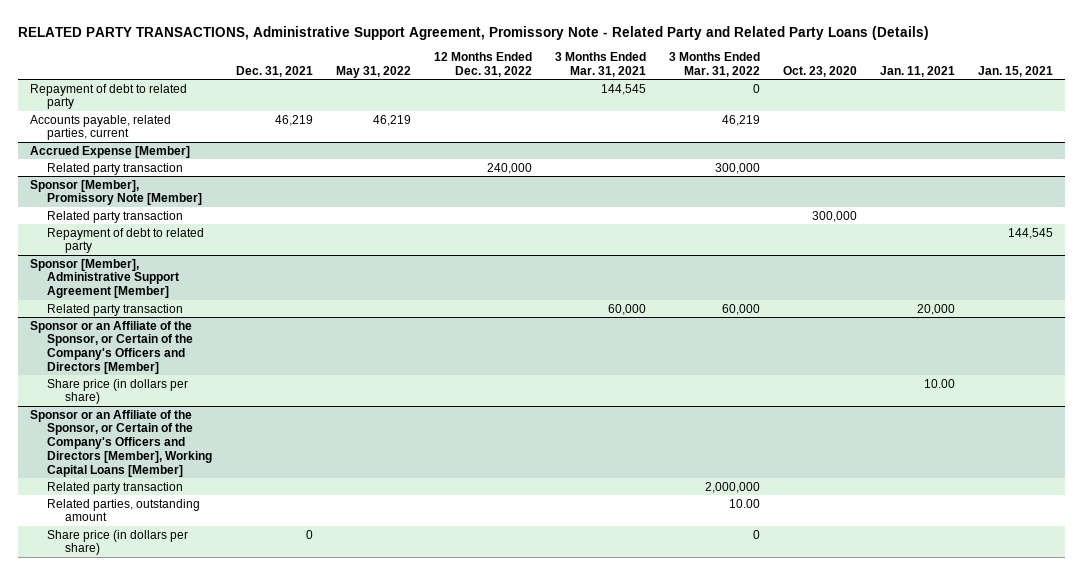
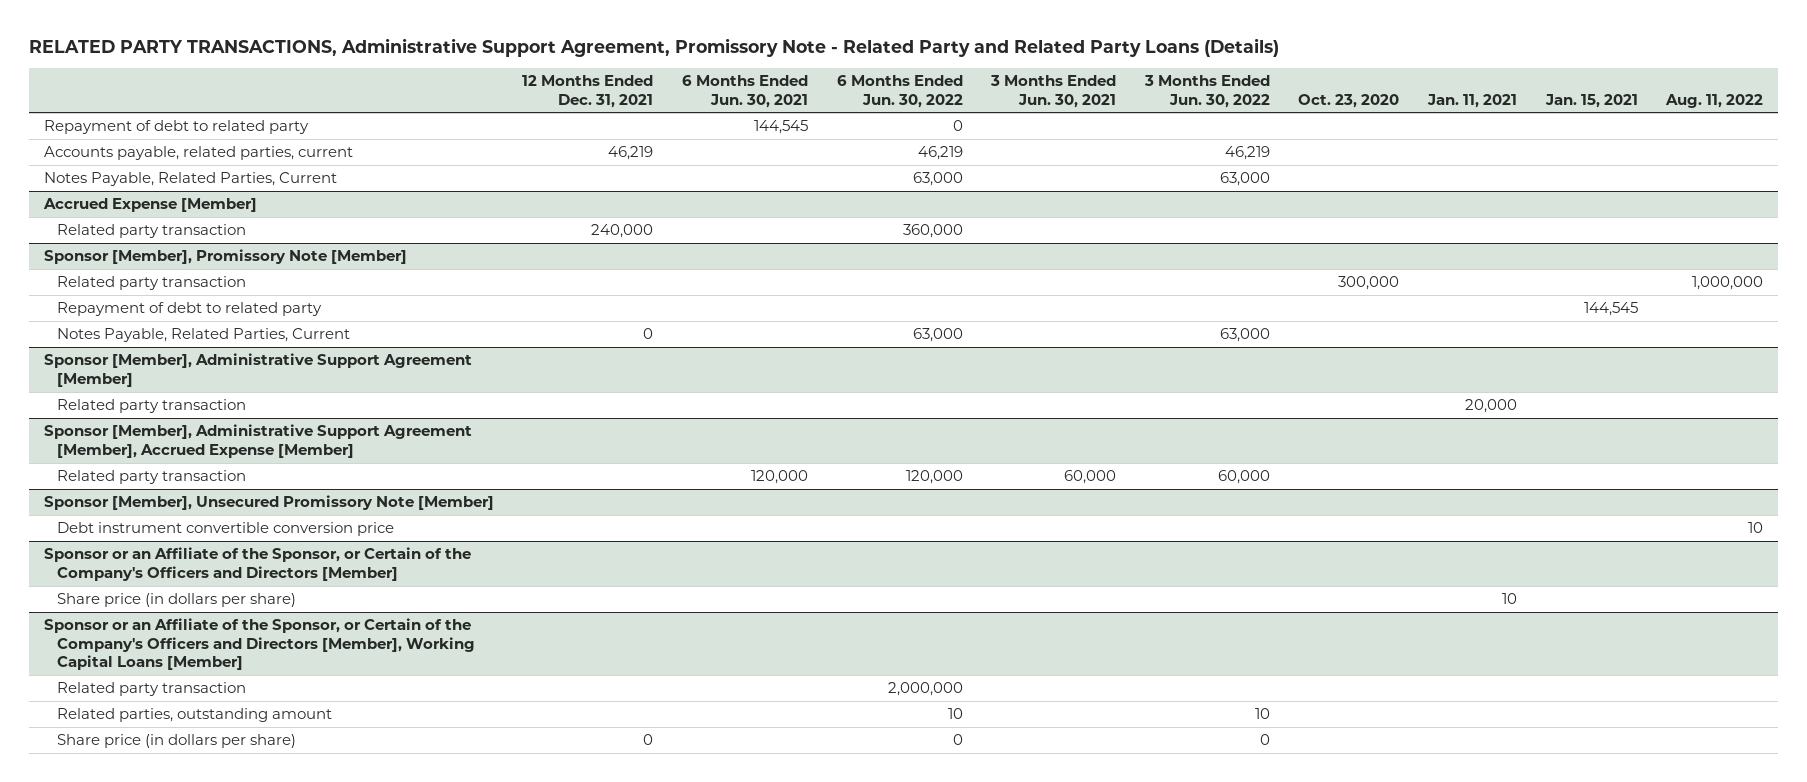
[235,65,313,77] Dec. 31, 2021 -> none
[335,65,411,78] May 31, 2022 -> none
[433,52,532,77] 12 Months Ended Dec. 31, 2022 -> none
[554,52,646,77] 3 Months Ended Mar. 31, 2021 -> none
[668,52,760,77] 3 Months Ended Mar. 31, 2022 -> none
none -> [522,75,654,108] 12 Months Ended Dec. 31, 2021
none -> [681,75,808,108] 6 Months Ended Jun. 30, 2021
none -> [836,75,963,108] 6 Months Ended Jun. 30, 2022
none -> [990,75,1117,108] 3 Months Ended Jun. 30, 2021
none -> [1143,75,1270,108] 3 Months Ended Jun. 30, 2022
none -> [1665,93,1764,108] Aug. 11, 2022
none -> [43,172,337,187] Notes Payable, Related Parties, Current
none -> [56,328,350,343] Notes Payable, Related Parties, Current
none -> [43,424,472,458] Sponsor [Member], Administrative Support Agreement [Member], Accrued Expense [Member]
none -> [56,470,246,485] Related party transaction
none -> [43,495,494,511] Sponsor [Member], Unsecured Promissory Note [Member]
none -> [56,522,394,537] Debt instrument convertible conversion price
[924,378,956,388] 10.00 -> [1502,593,1518,605] 10

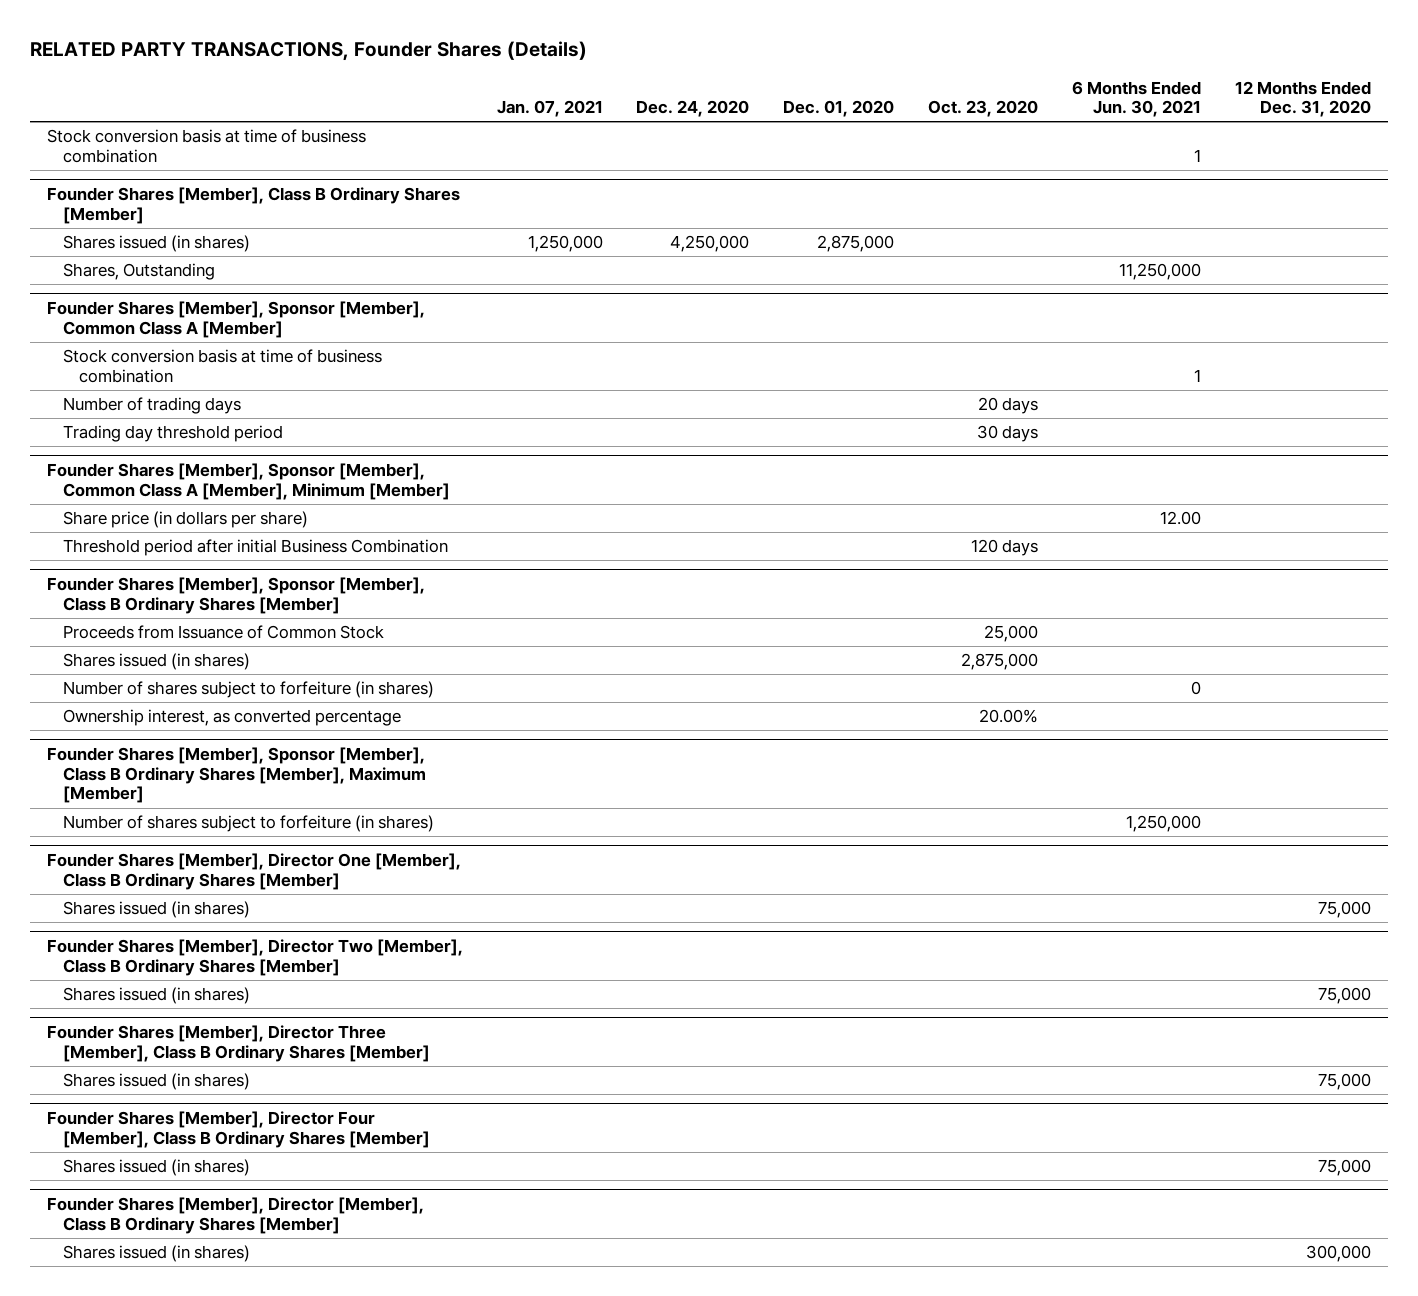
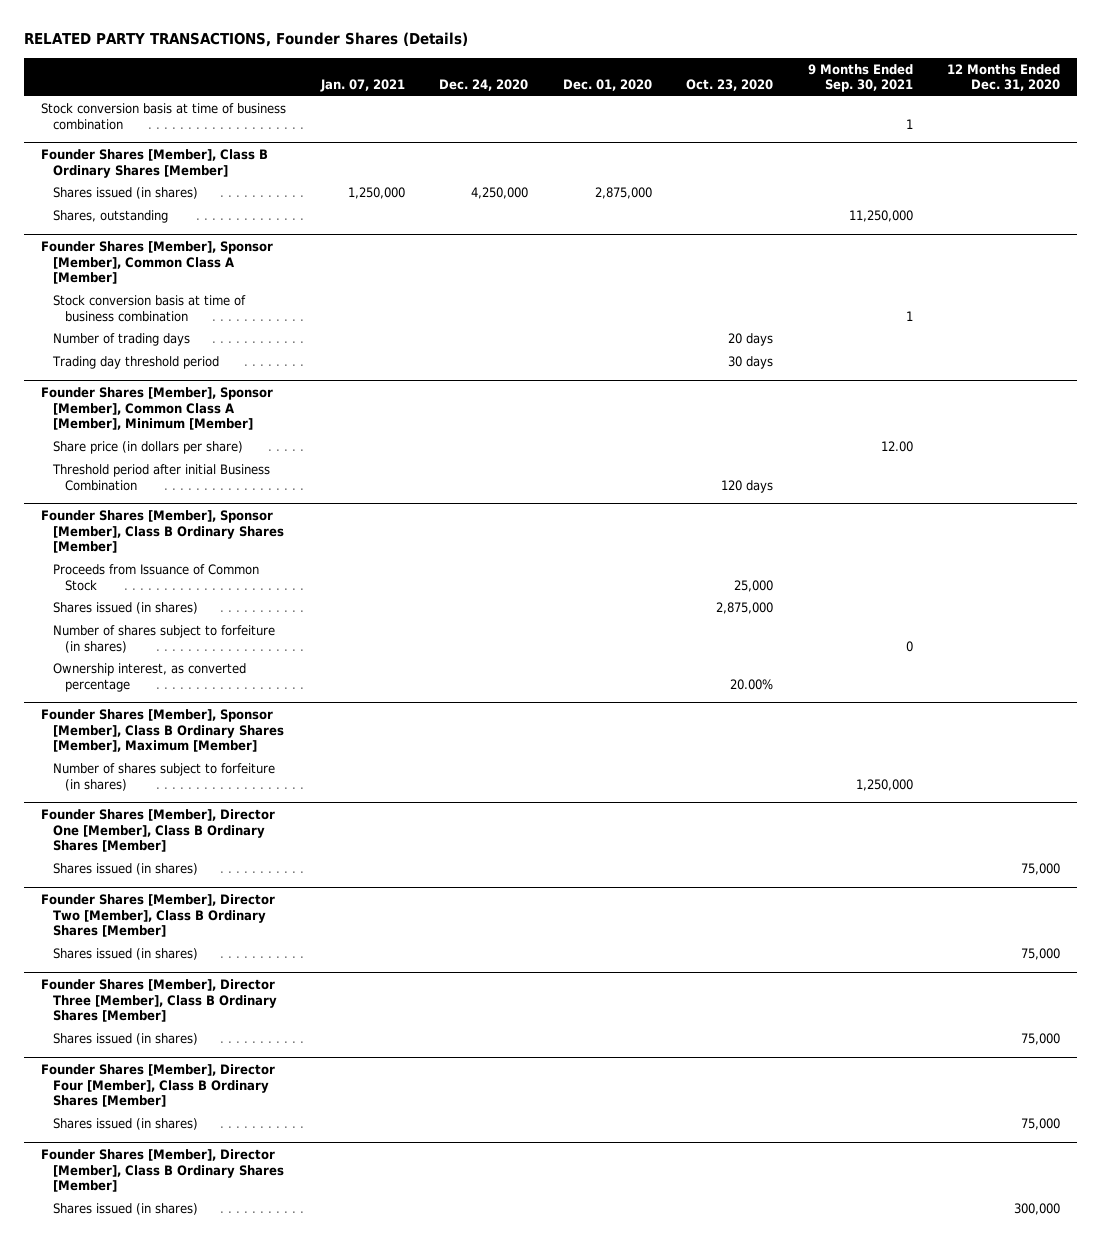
[1072,80,1202,118] 6 Months Ended Jun. 30, 2021 -> none
none -> [807,63,913,93] 9 Months Ended Sep. 30, 2021
[62,263,215,281] Shares, Outstanding -> [53,210,169,224] Shares, outstanding

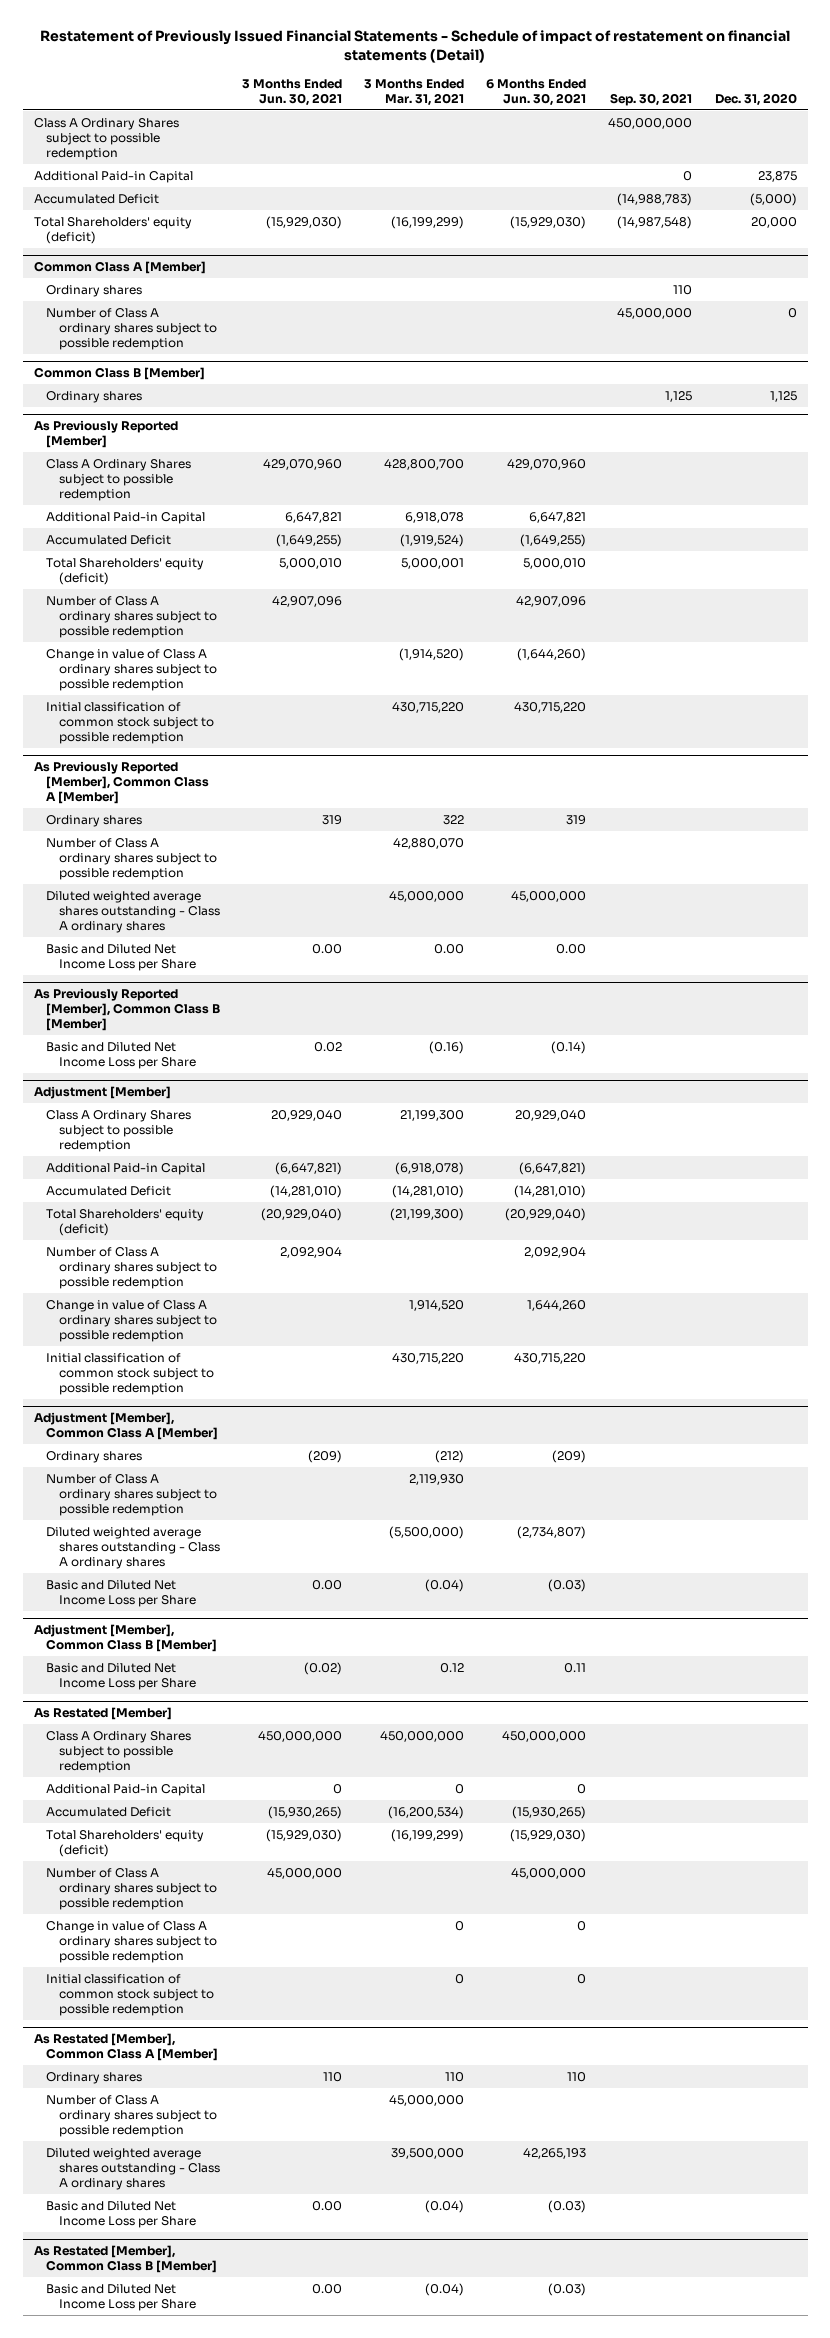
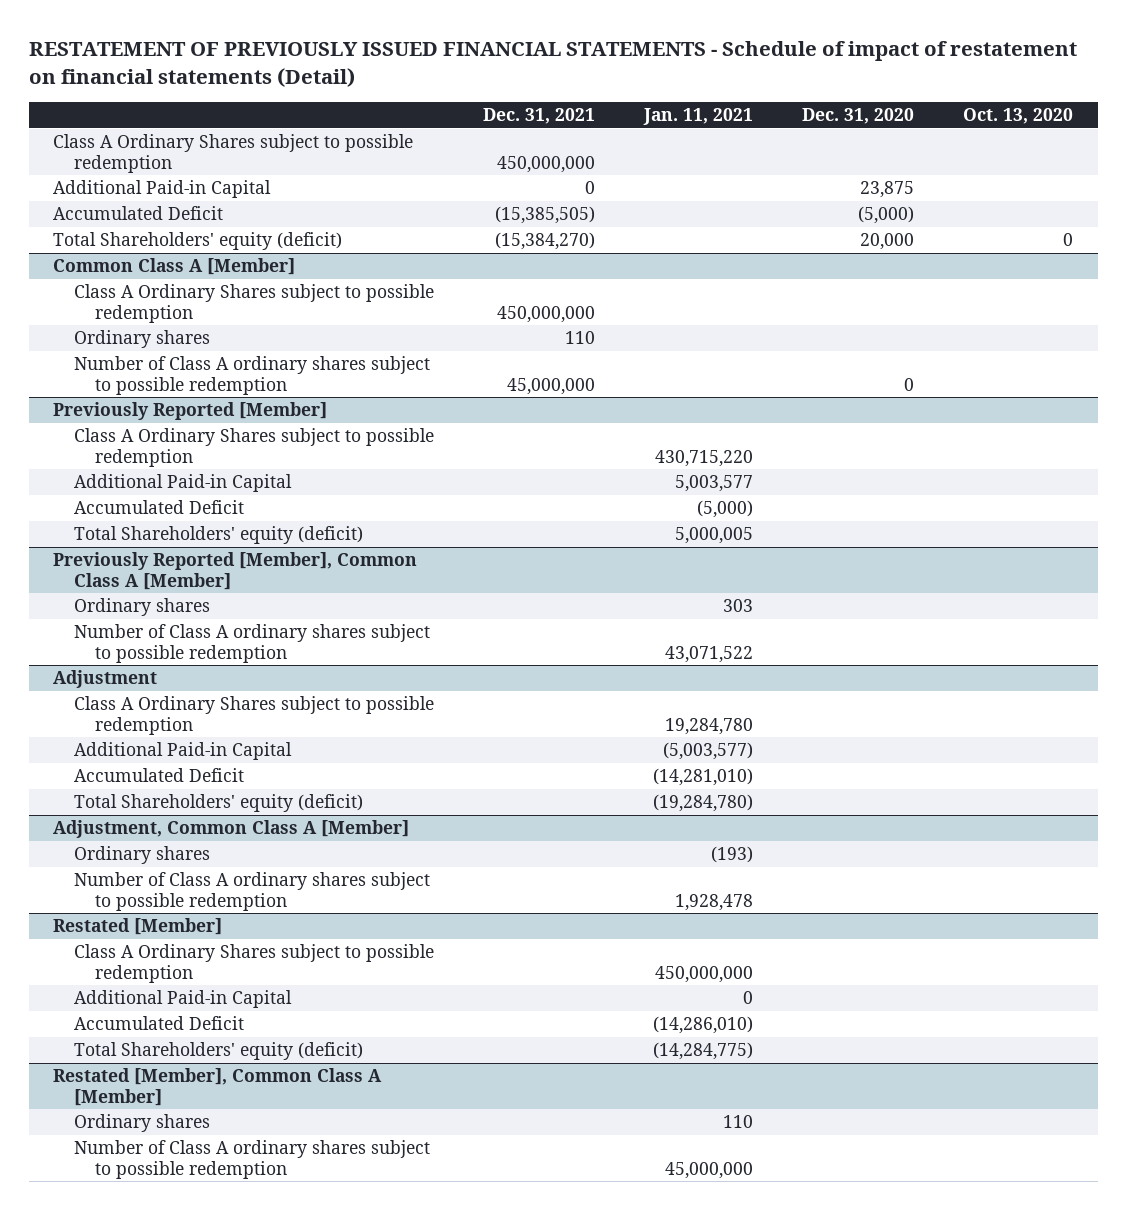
[40,30,791,64] Restatement of Previously Issued Financial Statements - Schedule of impact of restatement on financial statements (Detail) -> [28,41,1077,87] RESTATEMENT OF PREVIOUSLY ISSUED FINANCIAL STATEMENTS - Schedule of impact of restatement on financial statements (Detail)
[242,79,343,107] 3 Months Ended Jun. 30, 2021 -> none
[364,79,465,107] 3 Months Ended Mar. 31, 2021 -> none
[486,79,587,107] 6 Months Ended Jun. 30, 2021 -> none
[610,93,693,107] Sep. 30, 2021 -> none
none -> [483,107,596,124] Dec. 31, 2021
none -> [643,107,754,125] Jan. 11, 2021
none -> [963,107,1074,124] Oct. 13, 2020
none -> [74,284,435,323] Class A Ordinary Shares subject to possible redemption
[33,367,205,381] Common Class B [Member] -> none
[46,390,143,403] Ordinary shares -> none
[33,420,178,449] As Previously Reported [Member] -> [53,402,328,421] Previously Reported [Member]
[46,595,217,638] Number of Class A ordinary shares subject to possible redemption -> none
[46,648,217,691] Change in value of Class A ordinary shares subject to possible redemption -> none
[46,701,214,744] Initial classification of common stock subject to possible redemption -> none
[33,761,210,805] As Previously Reported [Member], Common Class A [Member] -> [53,552,418,590] Previously Reported [Member], Common Class A [Member]
[46,890,220,933] Diluted weighted average shares outstanding - Class A ordinary shares -> none
[46,943,196,971] Basic and Diluted Net Income Loss per Share -> none
[33,988,221,1032] As Previously Reported [Member], Common Class B [Member] -> none
[46,1041,196,1069] Basic and Diluted Net Income Loss per Share -> none
[33,1086,171,1100] Adjustment [Member] -> [53,670,158,689] Adjustment
[46,1246,217,1289] Number of Class A ordinary shares subject to possible redemption -> none
[46,1299,217,1342] Change in value of Class A ordinary shares subject to possible redemption -> none
[46,1352,214,1395] Initial classification of common stock subject to possible redemption -> none
[33,1412,219,1441] Adjustment [Member], Common Class A [Member] -> [53,820,410,839] Adjustment, Common Class A [Member]
[46,1526,220,1569] Diluted weighted average shares outstanding - Class A ordinary shares -> none
[46,1579,196,1607] Basic and Diluted Net Income Loss per Share -> none
[33,1624,218,1653] Adjustment [Member], Common Class B [Member] -> none
[46,1662,196,1690] Basic and Diluted Net Income Loss per Share -> none
[33,1707,172,1721] As Restated [Member] -> [53,918,223,936] Restated [Member]
[46,1867,217,1910] Number of Class A ordinary shares subject to possible redemption -> none
[46,1920,217,1963] Change in value of Class A ordinary shares subject to possible redemption -> none
[46,1973,214,2016] Initial classification of common stock subject to possible redemption -> none
[33,2033,219,2062] As Restated [Member], Common Class A [Member] -> [53,1068,383,1106] Restated [Member], Common Class A [Member]
[46,2147,220,2190] Diluted weighted average shares outstanding - Class A ordinary shares -> none
[46,2200,196,2228] Basic and Diluted Net Income Loss per Share -> none
[33,2245,218,2274] As Restated [Member], Common Class B [Member] -> none
[46,2283,196,2311] Basic and Diluted Net Income Loss per Share -> none

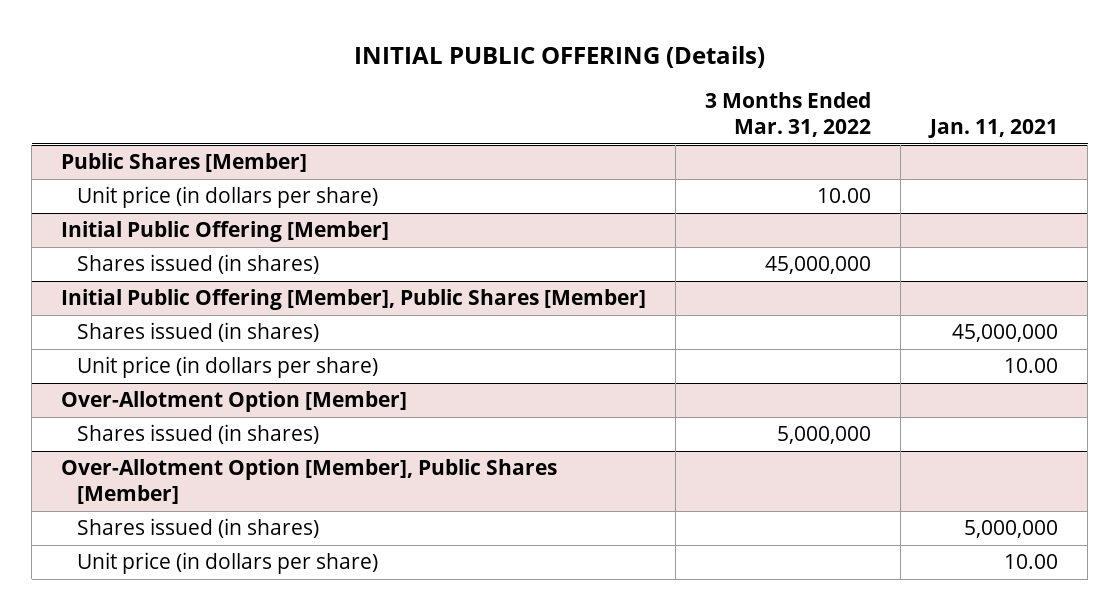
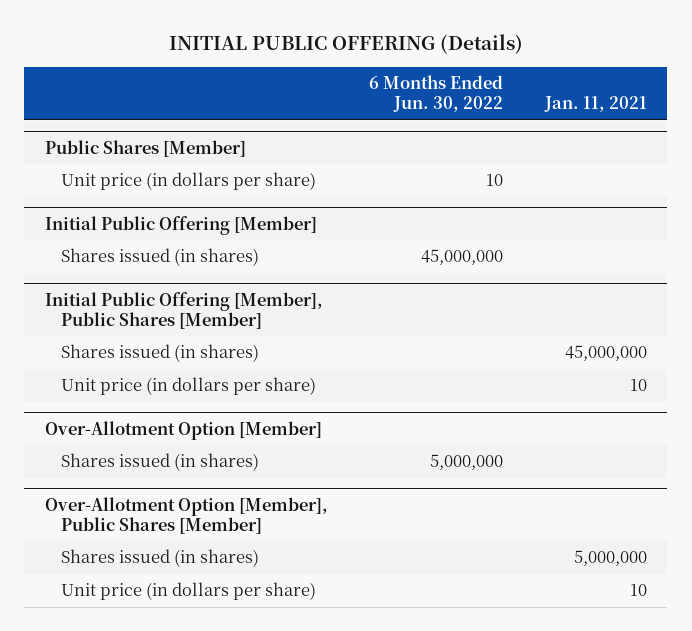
[705,92,872,138] 3 Months Ended Mar. 31, 2022 -> none
none -> [369,74,504,113] 6 Months Ended Jun. 30, 2022
[1004,358,1059,374] 10.00 -> [629,379,647,392] 10
[1004,554,1059,570] 10.00 -> [629,584,647,597] 10

